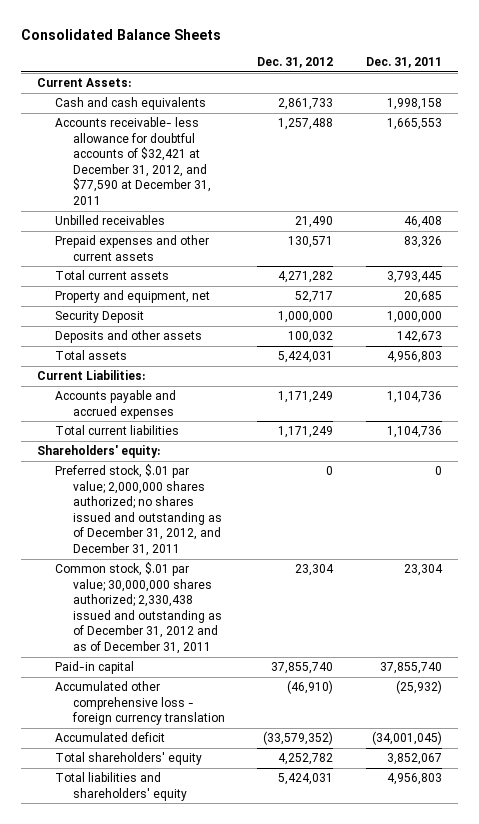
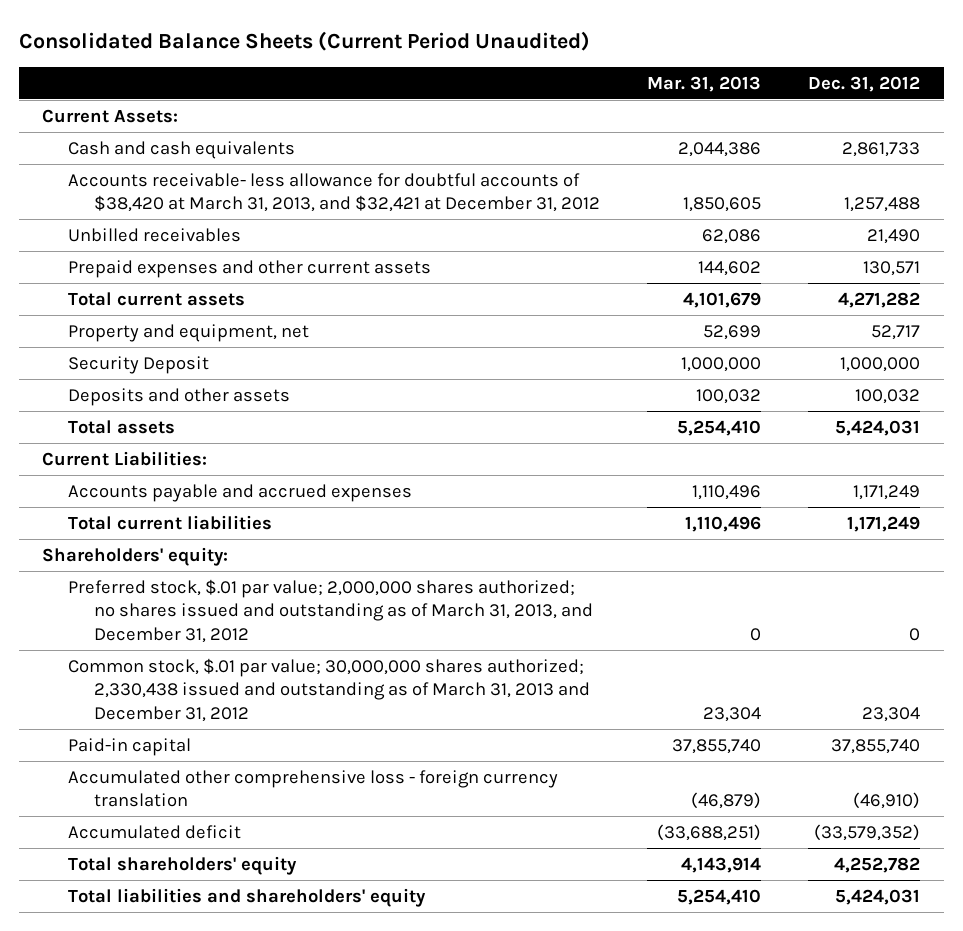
[21,28,222,40] Consolidated Balance Sheets -> [18,31,590,52] Consolidated Balance Sheets (Current Period Unaudited)
[365,56,442,68] Dec. 31, 2011 -> none
none -> [647,75,762,92] Mar. 31, 2013
[55,117,211,205] Accounts receivable- less allowance for doubtful accounts of $32,421 at December 31, 2012, and $77,590 at December 31, 2011 -> [68,172,601,213] Accounts receivable- less allowance for doubtful accounts of $38,420 at March 31, 2013, and $32,421 at December 31, 2012
[55,464,222,556] Preferred stock, $.01 par value; 2,000,000 shares authorized; no shares issued and outstanding as of December 31, 2012, and December 31, 2011 -> [68,578,594,643] Preferred stock, $.01 par value; 2,000,000 shares authorized; no shares issued and outstanding as of March 31, 2013, and December 31, 2012
[55,562,222,654] Common stock, $.01 par value; 30,000,000 shares authorized; 2,330,438 issued and outstanding as of December 31, 2012 and as of December 31, 2011 -> [68,657,591,722] Common stock, $.01 par value; 30,000,000 shares authorized; 2,330,438 issued and outstanding as of March 31, 2013 and December 31, 2012

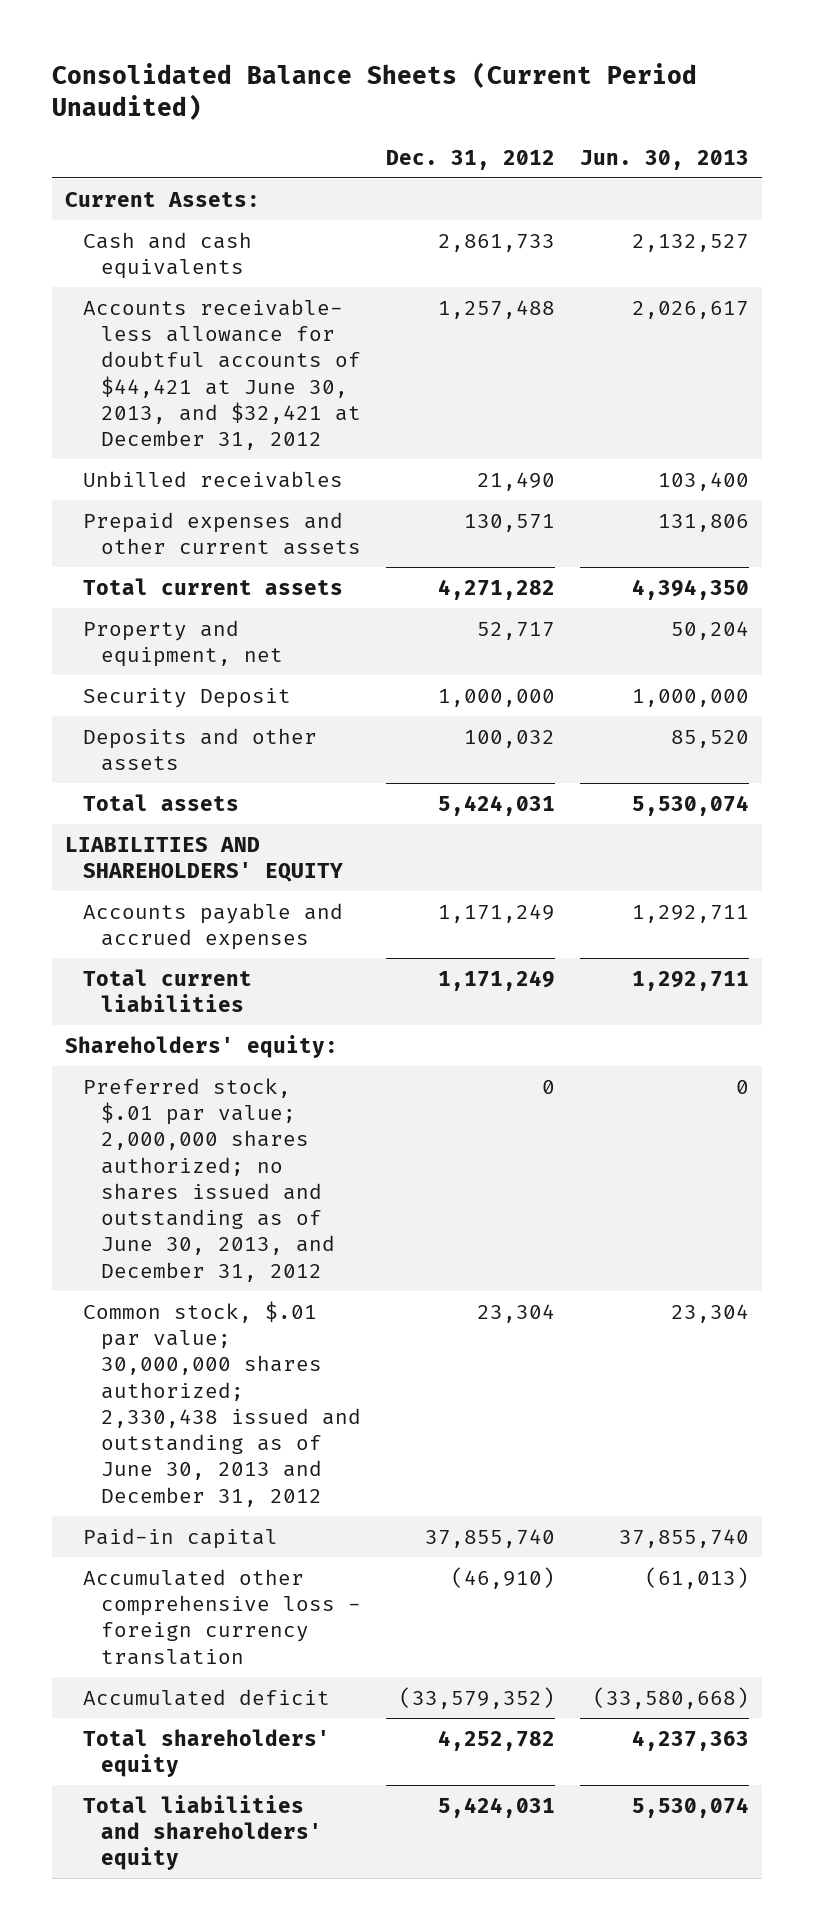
[647,75,762,92] Mar. 31, 2013 -> none
none -> [580,149,750,170] Jun. 30, 2013
[68,172,601,213] Accounts receivable- less allowance for doubtful accounts of $38,420 at March 31, 2013, and $32,421 at December 31, 2012 -> [82,298,362,451] Accounts receivable- less allowance for doubtful accounts of $44,421 at June 30, 2013, and $32,421 at December 31, 2012
[42,450,208,466] Current Liabilities: -> none
none -> [64,836,343,882] LIABILITIES AND SHAREHOLDERS' EQUITY
[68,578,594,643] Preferred stock, $.01 par value; 2,000,000 shares authorized; no shares issued and outstanding as of March 31, 2013, and December 31, 2012 -> [82,1077,336,1282] Preferred stock, $.01 par value; 2,000,000 shares authorized; no shares issued and outstanding as of June 30, 2013, and December 31, 2012
[68,657,591,722] Common stock, $.01 par value; 30,000,000 shares authorized; 2,330,438 issued and outstanding as of March 31, 2013 and December 31, 2012 -> [82,1300,362,1507] Common stock, $.01 par value; 30,000,000 shares authorized; 2,330,438 issued and outstanding as of June 30, 2013 and December 31, 2012

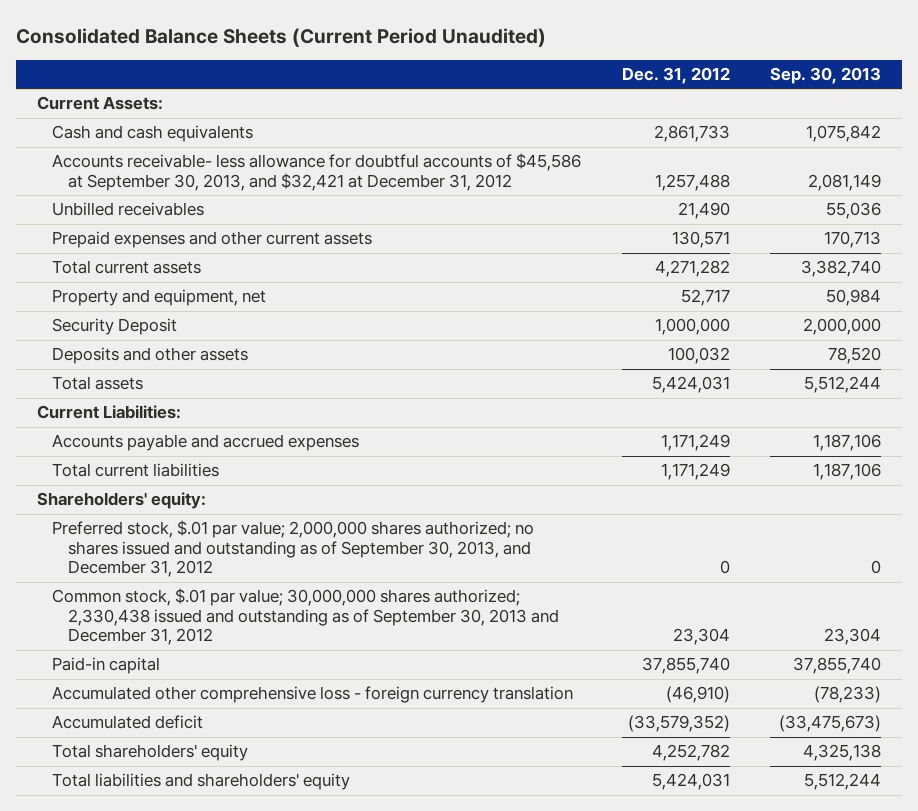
[580,149,750,170] Jun. 30, 2013 -> none
none -> [770,66,882,84] Sep. 30, 2013
[82,298,362,451] Accounts receivable- less allowance for doubtful accounts of $44,421 at June 30, 2013, and $32,421 at December 31, 2012 -> [52,153,582,191] Accounts receivable- less allowance for doubtful accounts of $45,586 at September 30, 2013, and $32,421 at December 31, 2012
[64,836,343,882] LIABILITIES AND SHAREHOLDERS' EQUITY -> none
none -> [36,405,181,420] Current Liabilities:
[82,1077,336,1282] Preferred stock, $.01 par value; 2,000,000 shares authorized; no shares issued and outstanding as of June 30, 2013, and December 31, 2012 -> [52,520,535,578] Preferred stock, $.01 par value; 2,000,000 shares authorized; no shares issued and outstanding as of September 30, 2013, and December 31, 2012
[82,1300,362,1507] Common stock, $.01 par value; 30,000,000 shares authorized; 2,330,438 issued and outstanding as of June 30, 2013 and December 31, 2012 -> [52,588,560,646] Common stock, $.01 par value; 30,000,000 shares authorized; 2,330,438 issued and outstanding as of September 30, 2013 and December 31, 2012

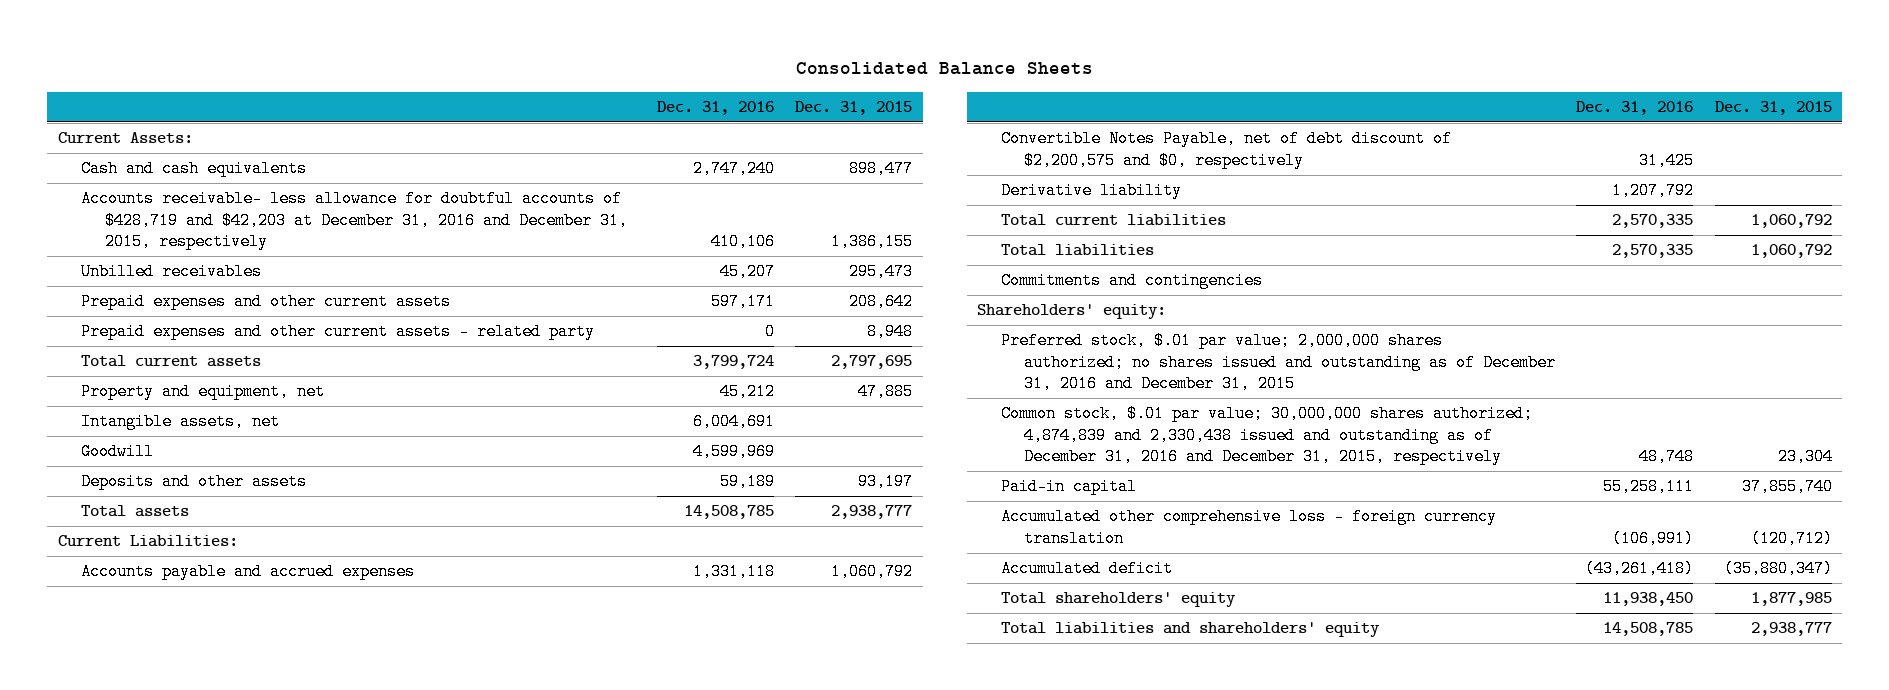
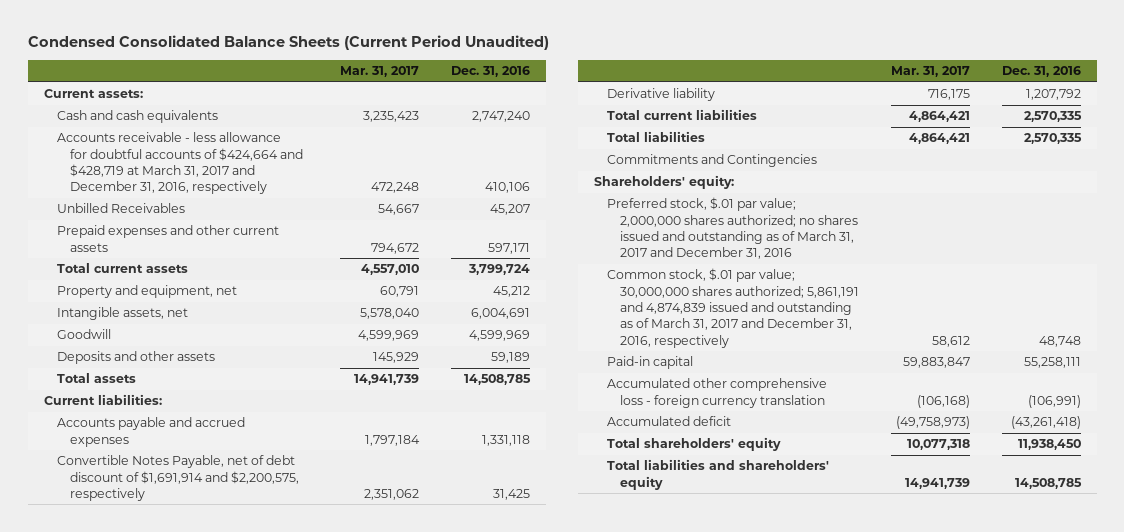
[795,62,1093,76] Consolidated Balance Sheets -> [27,35,549,51] Condensed Consolidated Balance Sheets (Current Period Unaudited)
[795,101,913,116] Dec. 31, 2015 -> none
none -> [340,66,420,78] Mar. 31, 2017
[57,132,193,144] Current Assets: -> [43,89,143,99] Current assets:
[81,190,628,251] Accounts receivable- less allowance for doubtful accounts of $428,719 and $42,203 at December 31, 2016 and December 31, 2015, respectively -> [56,132,303,195] Accounts receivable - less allowance for doubtful accounts of $424,664 and $428,719 at March 31, 2017 and December 31, 2016, respectively
[81,263,263,281] Unbilled receivables -> [56,203,185,214] Unbilled Receivables
[81,323,596,341] Prepaid expenses and other current assets - related party -> none
[57,535,238,548] Current Liabilities: -> [43,394,162,406] Current liabilities:
[1000,130,1452,169] Convertible Notes Payable, net of debt discount of $2,200,575 and $0, respectively -> [56,455,299,501] Convertible Notes Payable, net of debt discount of $1,691,914 and $2,200,575, respectively
[1000,272,1263,290] Commitments and contingencies -> [606,154,817,168] Commitments and Contingencies
[1000,332,1557,393] Preferred stock, $.01 par value; 2,000,000 shares authorized; no shares issued and outstanding as of December 31, 2016 and December 31, 2015 -> [606,197,858,260] Preferred stock, $.01 par value; 2,000,000 shares authorized; no shares issued and outstanding as of March 31, 2017 and December 31, 2016
[1000,405,1533,466] Common stock, $.01 par value; 30,000,000 shares authorized; 4,874,839 and 2,330,438 issued and outstanding as of December 31, 2016 and December 31, 2015, respectively -> [606,268,859,348] Common stock, $.01 par value; 30,000,000 shares authorized; 5,861,191 and 4,874,839 issued and outstanding as of March 31, 2017 and December 31, 2016, respectively

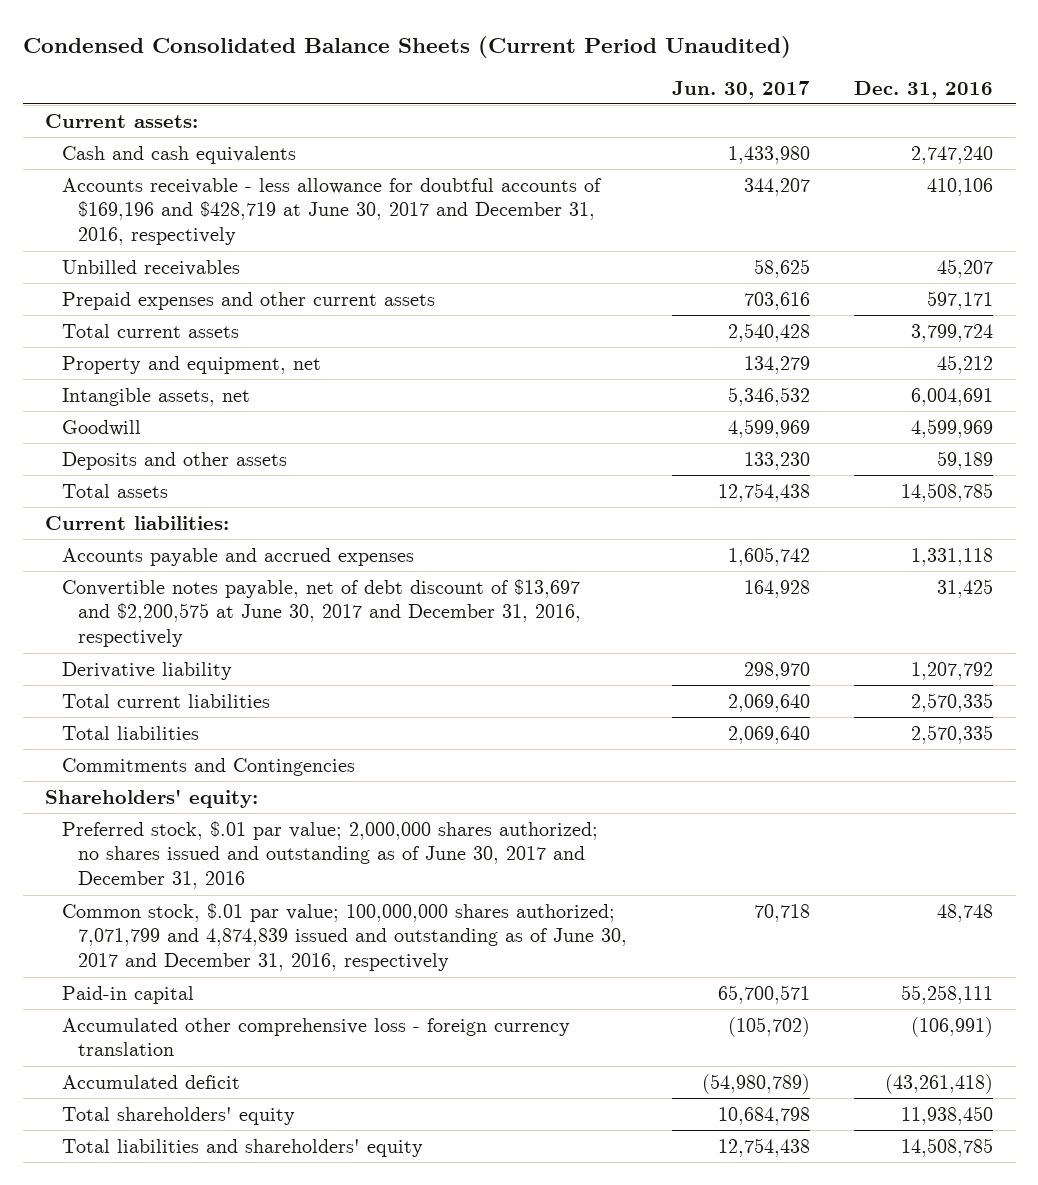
[340,66,420,78] Mar. 31, 2017 -> none
none -> [671,80,810,99] Jun. 30, 2017
[56,132,303,195] Accounts receivable - less allowance for doubtful accounts of $424,664 and $428,719 at March 31, 2017 and December 31, 2016, respectively -> [61,177,602,246] Accounts receivable - less allowance for doubtful accounts of $169,196 and $428,719 at June 30, 2017 and December 31, 2016, respectively
[56,203,185,214] Unbilled Receivables -> [61,259,240,276] Unbilled receivables
[56,455,299,501] Convertible Notes Payable, net of debt discount of $1,691,914 and $2,200,575, respectively -> [61,578,582,648] Convertible notes payable, net of debt discount of $13,697 and $2,200,575 at June 30, 2017 and December 31, 2016, respectively
[606,197,858,260] Preferred stock, $.01 par value; 2,000,000 shares authorized; no shares issued and outstanding as of March 31, 2017 and December 31, 2016 -> [61,820,598,890] Preferred stock, $.01 par value; 2,000,000 shares authorized; no shares issued and outstanding as of June 30, 2017 and December 31, 2016
[606,268,859,348] Common stock, $.01 par value; 30,000,000 shares authorized; 5,861,191 and 4,874,839 issued and outstanding as of March 31, 2017 and December 31, 2016, respectively -> [61,902,628,972] Common stock, $.01 par value; 100,000,000 shares authorized; 7,071,799 and 4,874,839 issued and outstanding as of June 30, 2017 and December 31, 2016, respectively

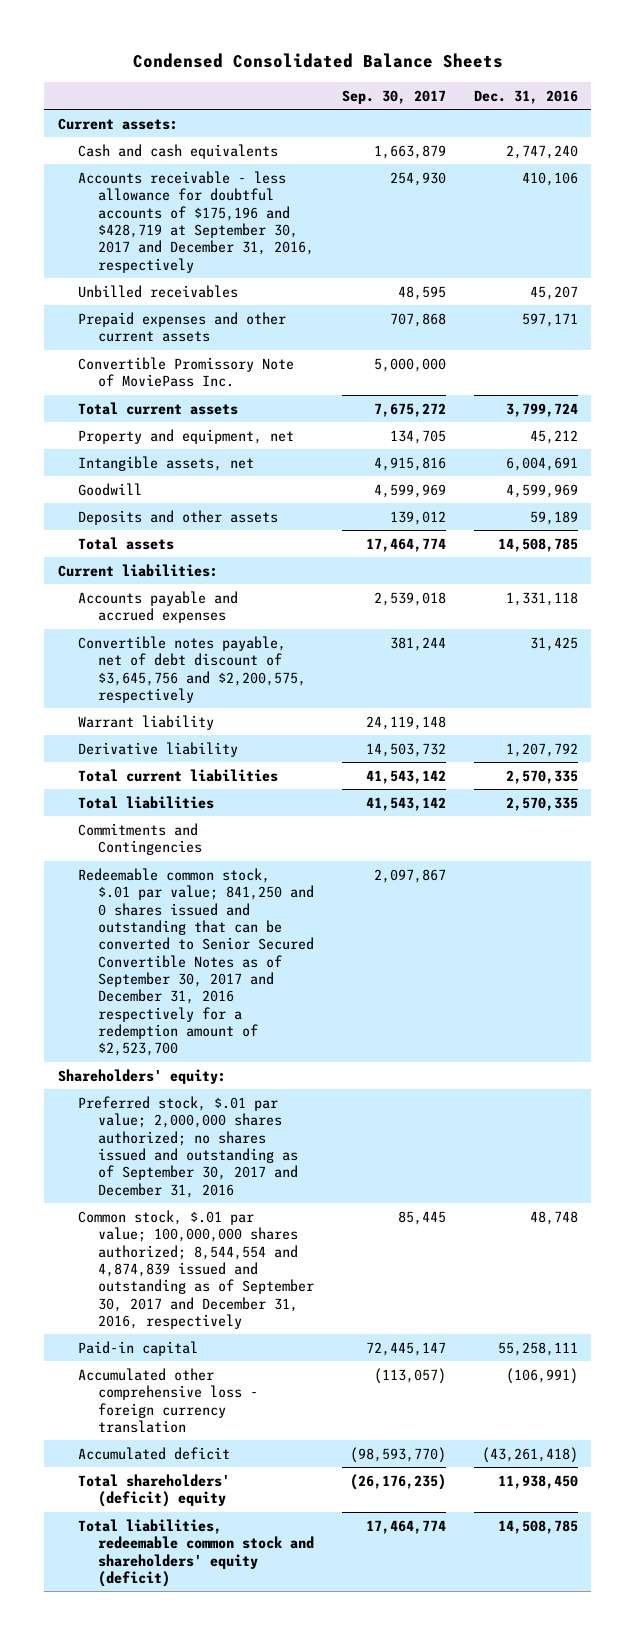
[22,35,791,58] Condensed Consolidated Balance Sheets (Current Period Unaudited) -> [132,53,503,69] Condensed Consolidated Balance Sheets
[671,80,810,99] Jun. 30, 2017 -> none
none -> [341,89,446,104] Sep. 30, 2017
[61,177,602,246] Accounts receivable - less allowance for doubtful accounts of $169,196 and $428,719 at June 30, 2017 and December 31, 2016, respectively -> [77,170,314,273] Accounts receivable - less allowance for doubtful accounts of $175,196 and $428,719 at September 30, 2017 and December 31, 2016, respectively
none -> [77,356,294,388] Convertible Promissory Note of MoviePass Inc.
[61,578,582,648] Convertible notes payable, net of debt discount of $13,697 and $2,200,575 at June 30, 2017 and December 31, 2016, respectively -> [77,635,306,703] Convertible notes payable, net of debt discount of $3,645,756 and $2,200,575, respectively
none -> [77,714,214,730] Warrant liability
none -> [77,867,314,1057] Redeemable common stock, $.01 par value; 841,250 and 0 shares issued and outstanding that can be converted to Senior Secured Convertible Notes as of September 30, 2017 and December 31, 2016 respectively for a redemption amount of $2,523,700
[61,820,598,890] Preferred stock, $.01 par value; 2,000,000 shares authorized; no shares issued and outstanding as of June 30, 2017 and December 31, 2016 -> [77,1095,298,1198] Preferred stock, $.01 par value; 2,000,000 shares authorized; no shares issued and outstanding as of September 30, 2017 and December 31, 2016
[61,902,628,972] Common stock, $.01 par value; 100,000,000 shares authorized; 7,071,799 and 4,874,839 issued and outstanding as of June 30, 2017 and December 31, 2016, respectively -> [77,1209,314,1329] Common stock, $.01 par value; 100,000,000 shares authorized; 8,544,554 and 4,874,839 issued and outstanding as of September 30, 2017 and December 31, 2016, respectively
[61,1106,295,1125] Total shareholders' equity -> [77,1473,230,1508] Total shareholders' (deficit) equity
[61,1138,423,1157] Total liabilities and shareholders' equity -> [77,1518,314,1587] Total liabilities, redeemable common stock and shareholders' equity (deficit)

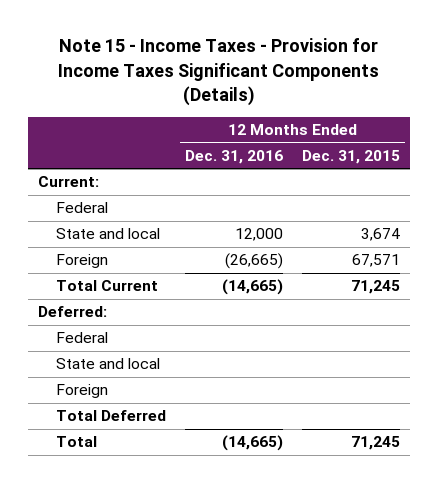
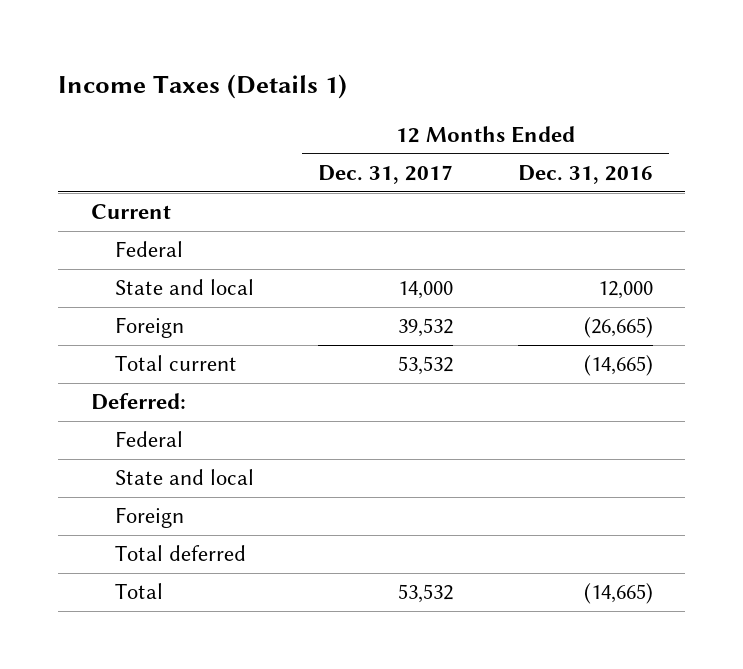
[58,38,380,107] Note 15 - Income Taxes - Provision for Income Taxes Significant Components (Details) -> [58,74,348,100] Income Taxes (Details 1)
[302,150,401,165] Dec. 31, 2015 -> none
none -> [318,165,454,185] Dec. 31, 2017
[37,176,99,188] Current: -> [90,204,171,220] Current
[55,280,158,292] Total Current -> [115,355,238,372] Total current
[55,410,166,422] Total Deferred -> [115,545,247,562] Total deferred

